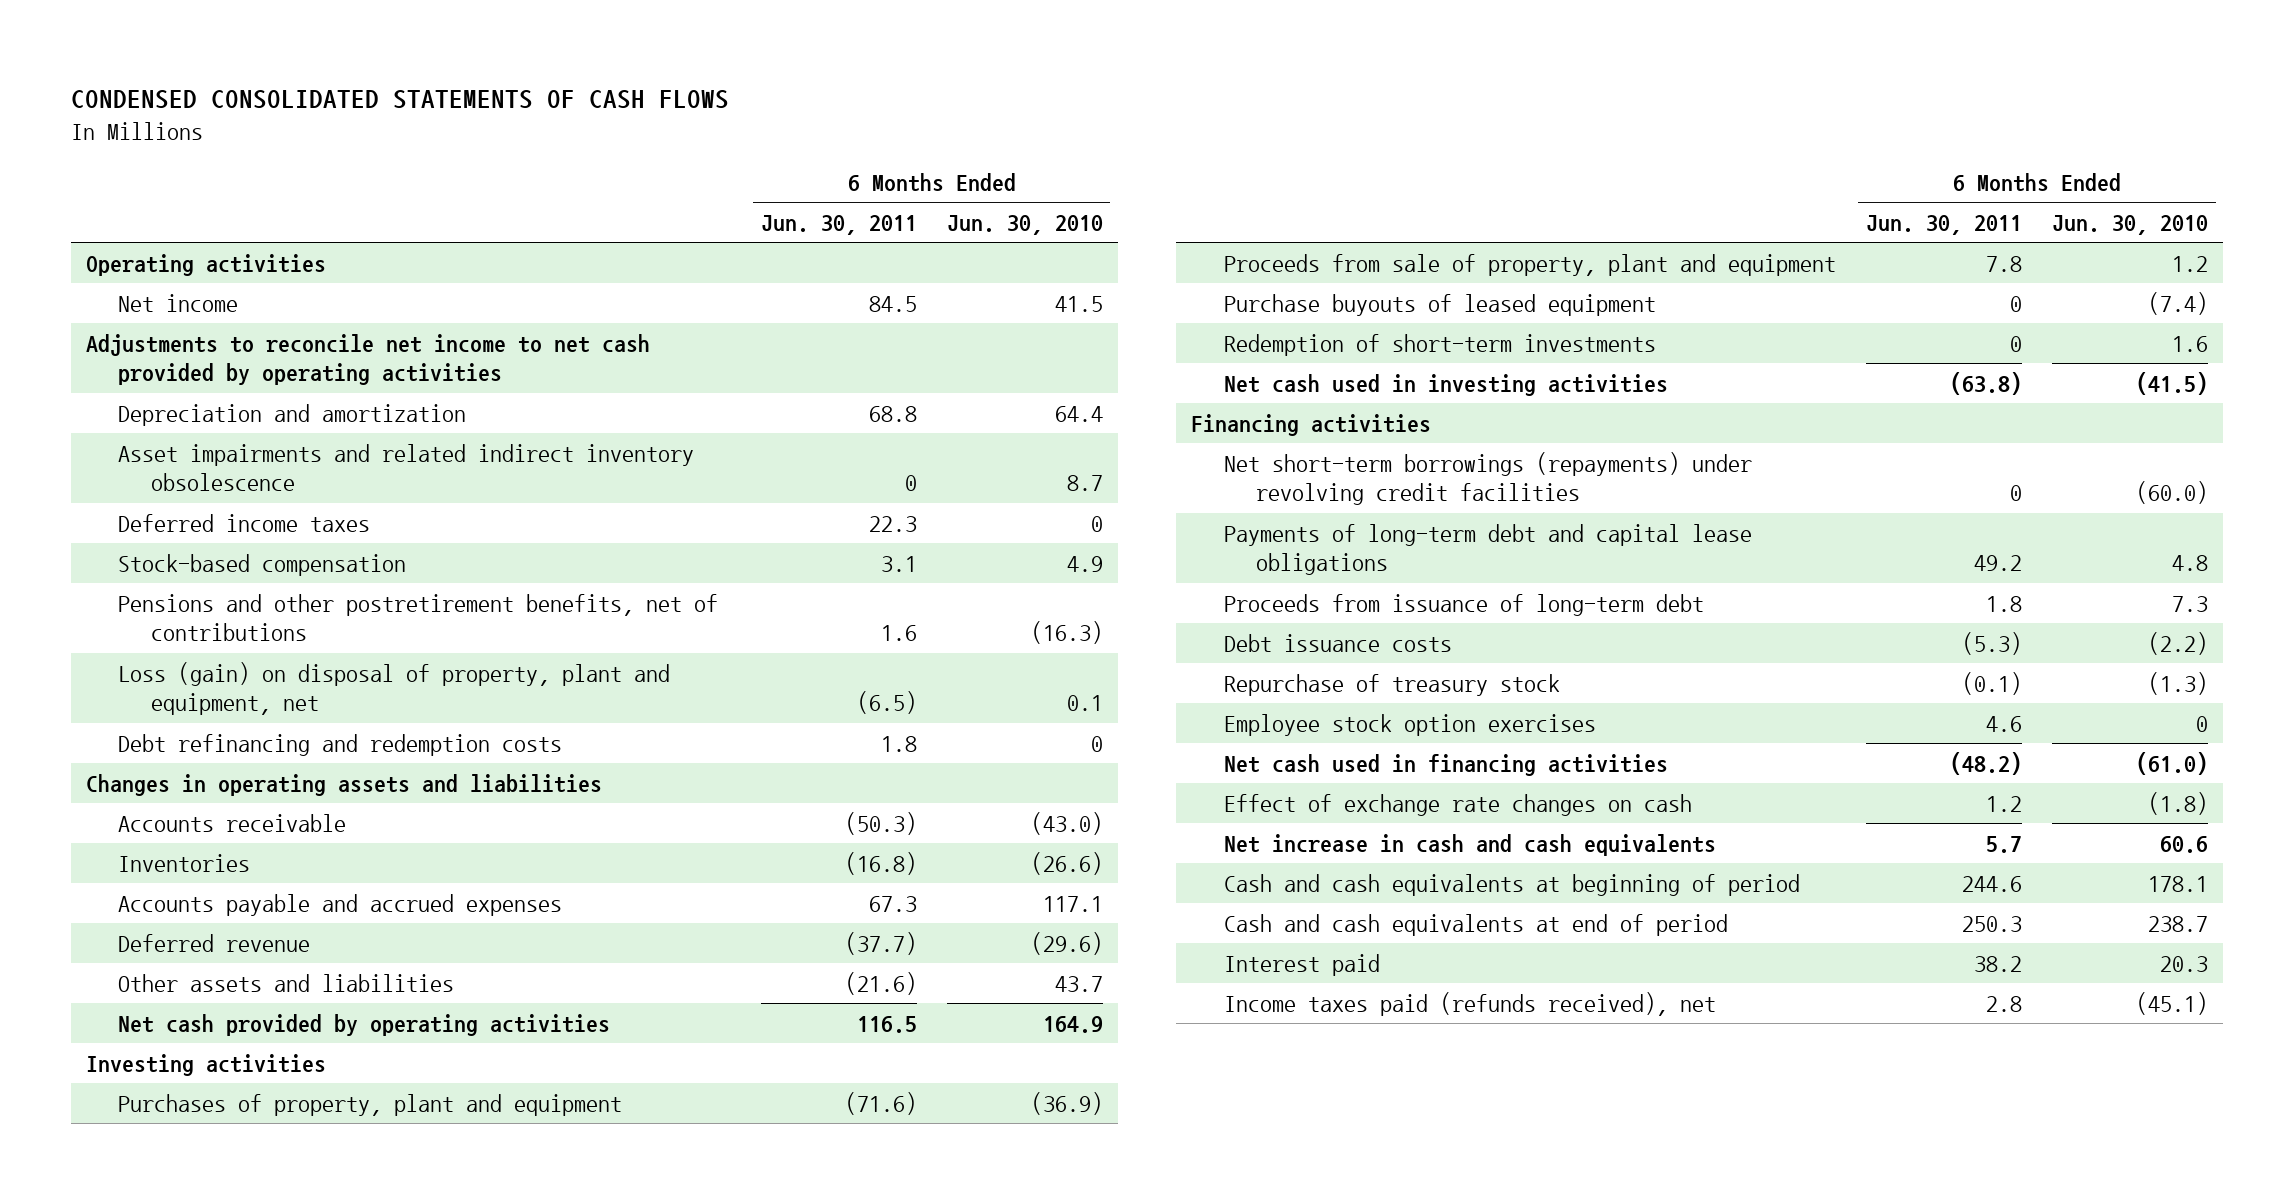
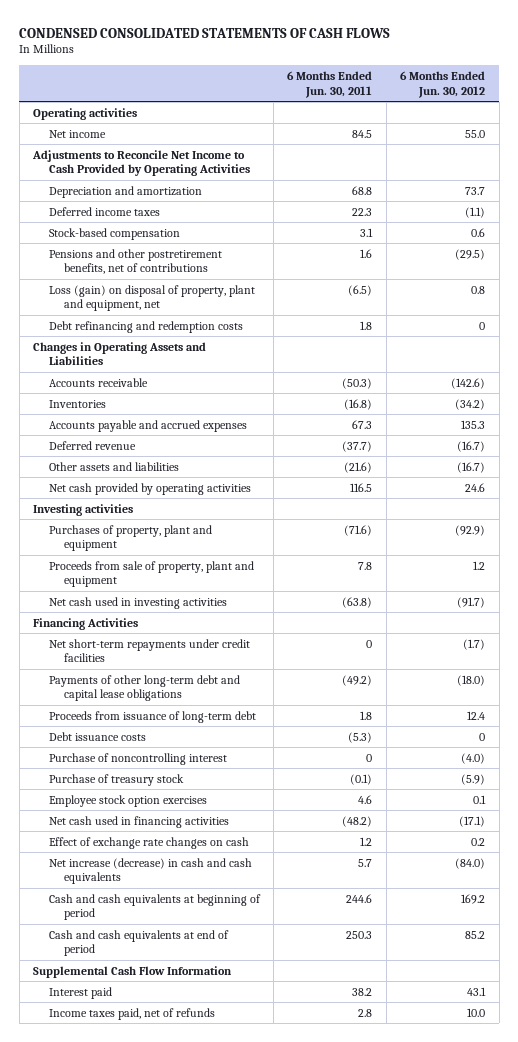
[946,214,1103,235] Jun. 30, 2010 -> none
none -> [400,70,486,98] 6 Months Ended Jun. 30, 2012
[86,333,651,386] Adjustments to reconcile net income to net cash provided by operating activities -> [32,149,250,177] Adjustments to Reconcile Net Income to Cash Provided by Operating Activities
[118,443,695,492] Asset impairments and related indirect inventory obsolescence -> none
[86,773,603,796] Changes in operating assets and liabilities -> [33,341,207,366] Changes in Operating Assets and Liabilities
[1223,293,1656,316] Purchase buyouts of leased equipment -> none
[1223,333,1656,356] Redemption of short-term investments -> none
[1191,413,1432,436] Financing activities -> [33,617,139,630] Financing Activities
[1223,451,1752,506] Net short-term borrowings (repayments) under revolving credit facilities -> [48,638,250,663] Net short-term repayments under credit facilities
[1223,523,1752,576] Payments of long-term debt and capital lease obligations -> [48,674,240,702] Payments of other long-term debt and capital lease obligations
[1973,555,2022,572] 49.2 -> [342,674,373,686] (49.2)
none -> [48,752,227,765] Purchase of noncontrolling interest
[1223,673,1560,696] Repurchase of treasury stock -> [48,773,184,786] Purchase of treasury stock
[1223,833,1716,856] Net increase in cash and cash equivalents -> [48,857,252,885] Net increase (decrease) in cash and cash equivalents
none -> [33,965,233,978] Supplemental Cash Flow Information
[1223,991,1716,1016] Income taxes paid (refunds received), net -> [48,1007,215,1020] Income taxes paid, net of refunds

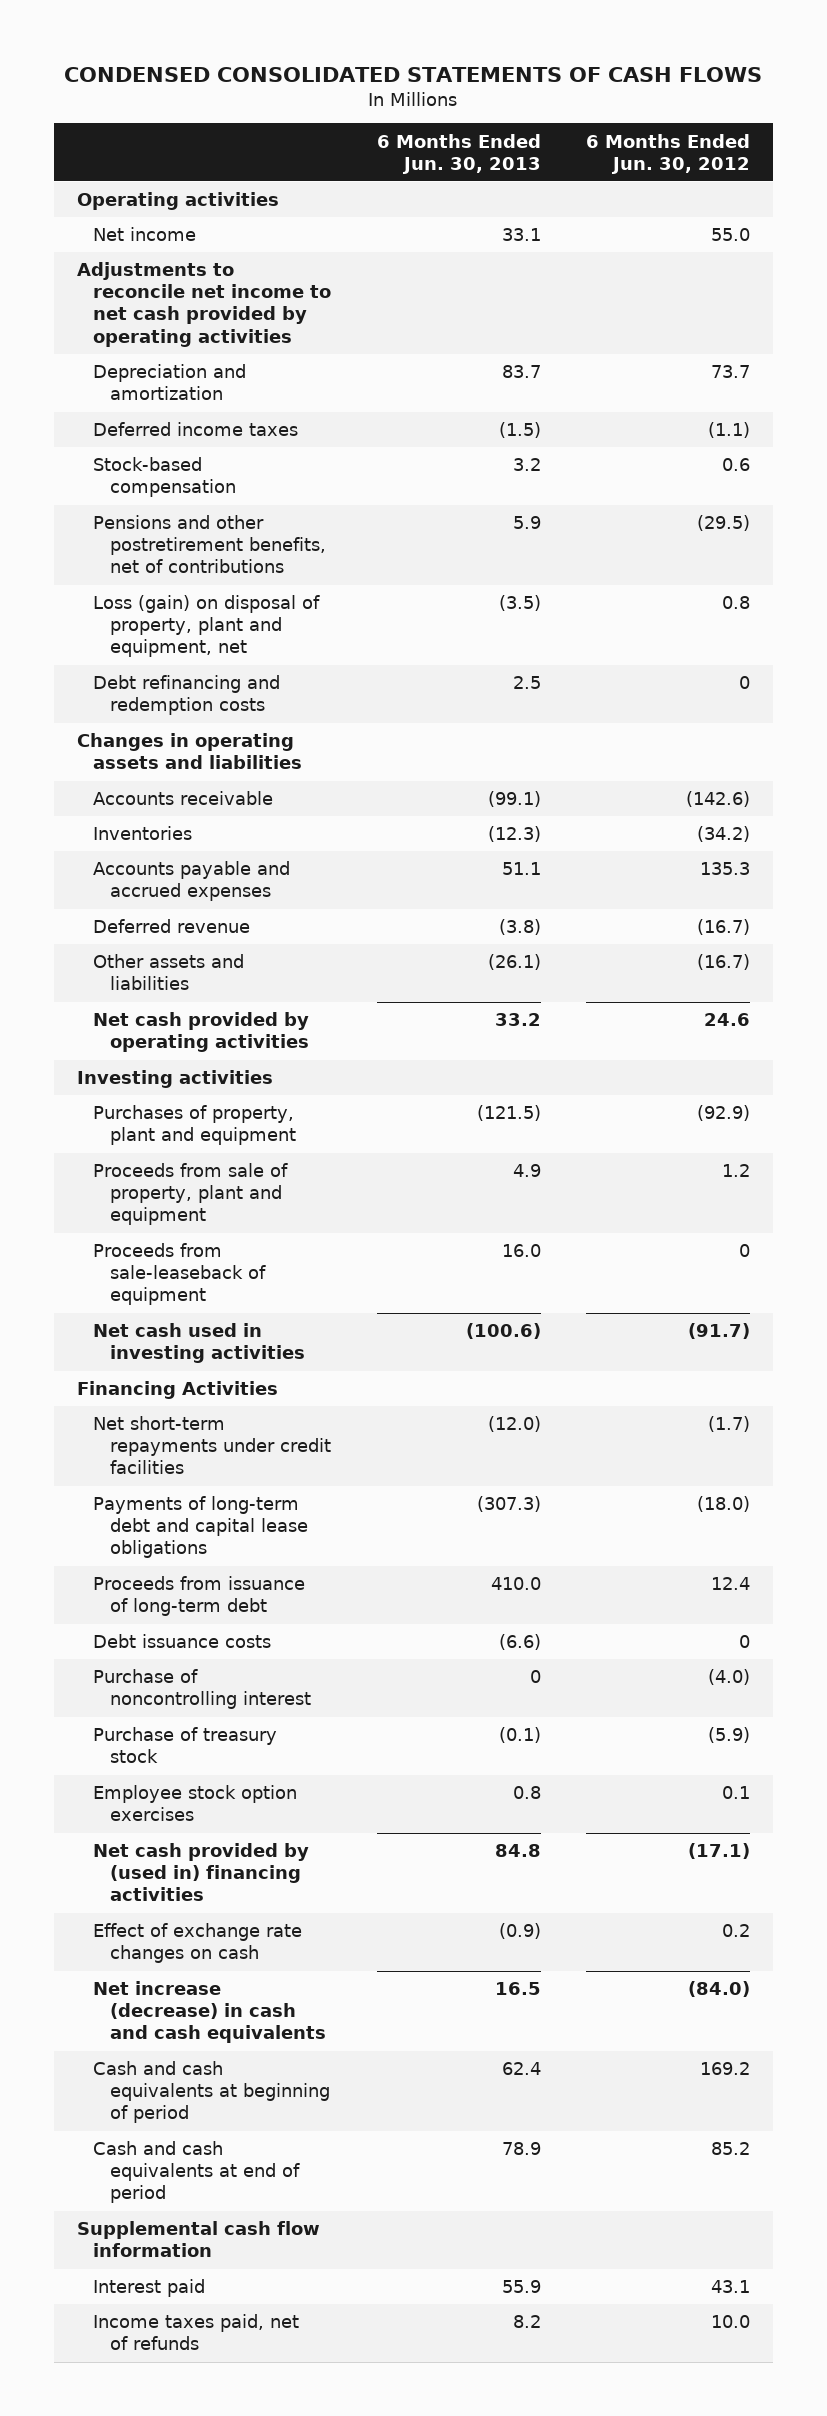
[287,70,373,98] 6 Months Ended Jun. 30, 2011 -> none
none -> [376,133,541,174] 6 Months Ended Jun. 30, 2013
[32,149,250,177] Adjustments to Reconcile Net Income to Cash Provided by Operating Activities -> [76,262,332,347] Adjustments to reconcile net income to net cash provided by operating activities
[33,341,207,366] Changes in Operating Assets and Liabilities -> [76,733,303,770] Changes in operating assets and liabilities
none -> [93,1243,267,1306] Proceeds from sale-leaseback of equipment
[48,674,240,702] Payments of other long-term debt and capital lease obligations -> [93,1496,309,1559] Payments of long-term debt and capital lease obligations
[48,815,229,828] Net cash used in financing activities -> [93,1843,310,1902] Net cash provided by (used in) financing activities
[33,965,233,978] Supplemental Cash Flow Information -> [76,2221,320,2258] Supplemental cash flow information

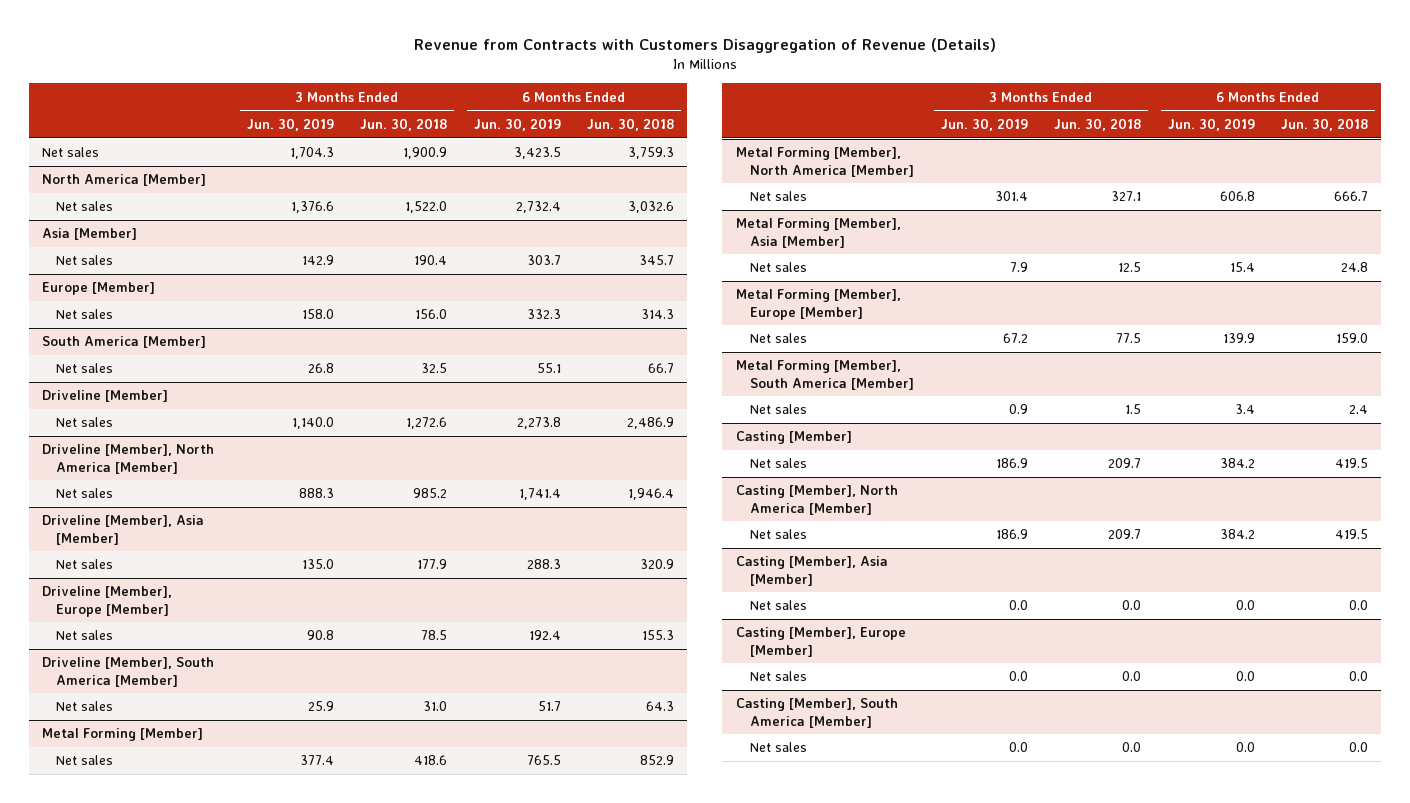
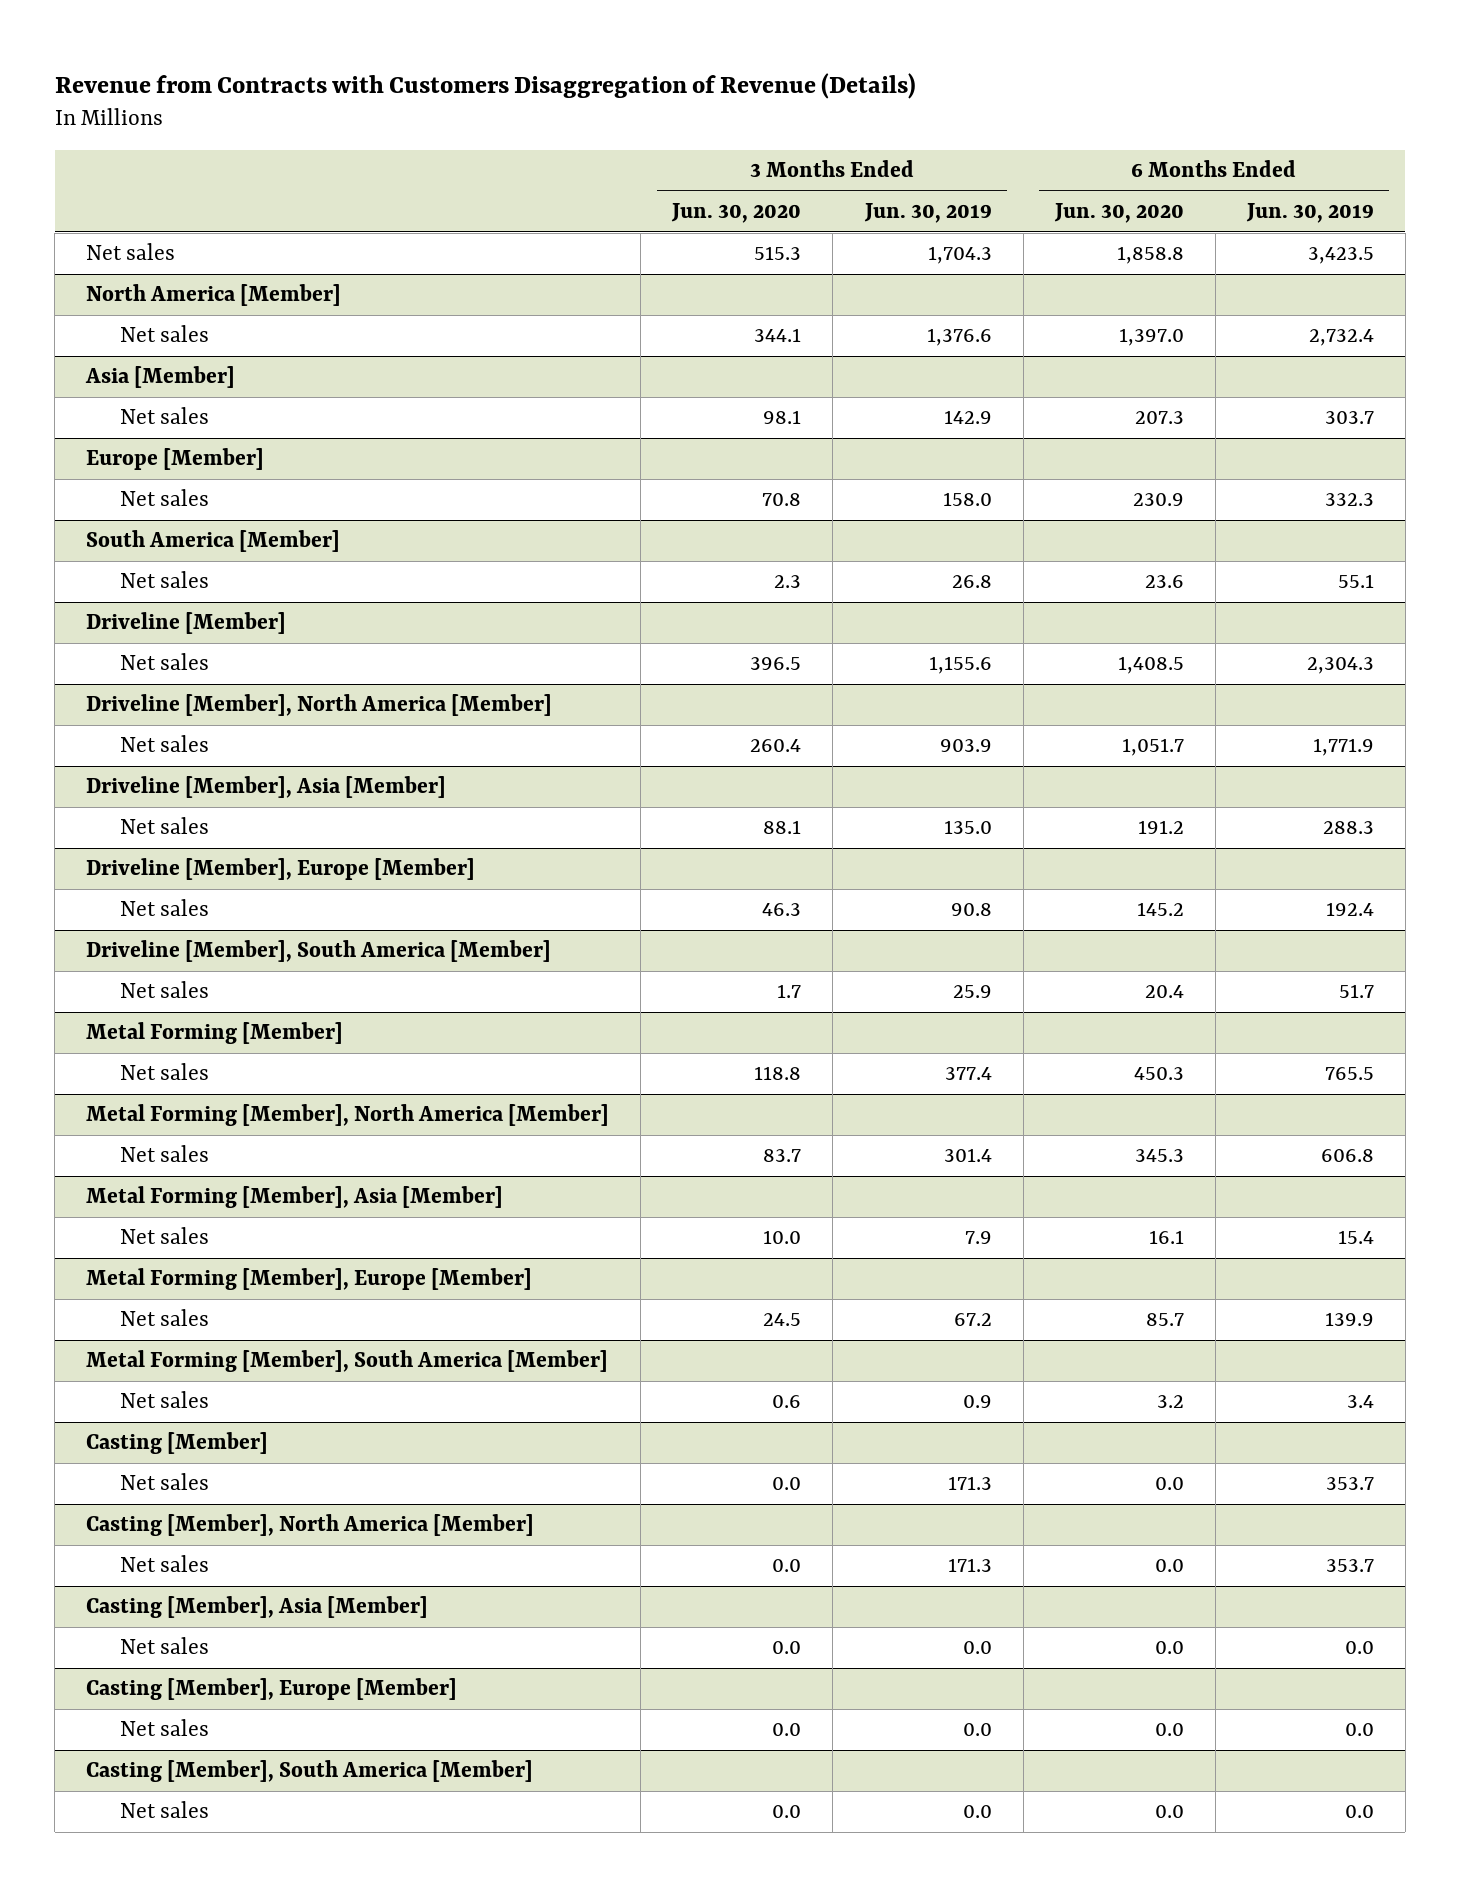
[360,117,448,131] Jun. 30, 2018 -> none
[587,117,675,131] Jun. 30, 2018 -> none
none -> [671,203,802,224] Jun. 30, 2020
none -> [1053,203,1184,224] Jun. 30, 2020
[291,417,334,430] 1,140.0 -> [928,656,992,675] 1,155.6
[516,417,561,430] 2,273.8 -> [1306,657,1374,675] 2,304.3
[298,488,334,499] 888.3 -> [939,739,992,753] 903.9
[518,488,561,501] 1,741.4 -> [1312,738,1374,757] 1,771.9
[995,458,1028,469] 186.9 -> [947,1476,992,1491] 171.3
[1219,458,1255,469] 384.2 -> [1325,1477,1374,1491] 353.7
[995,529,1028,540] 186.9 -> [947,1558,992,1573] 171.3
[1219,529,1255,540] 384.2 -> [1325,1559,1374,1573] 353.7

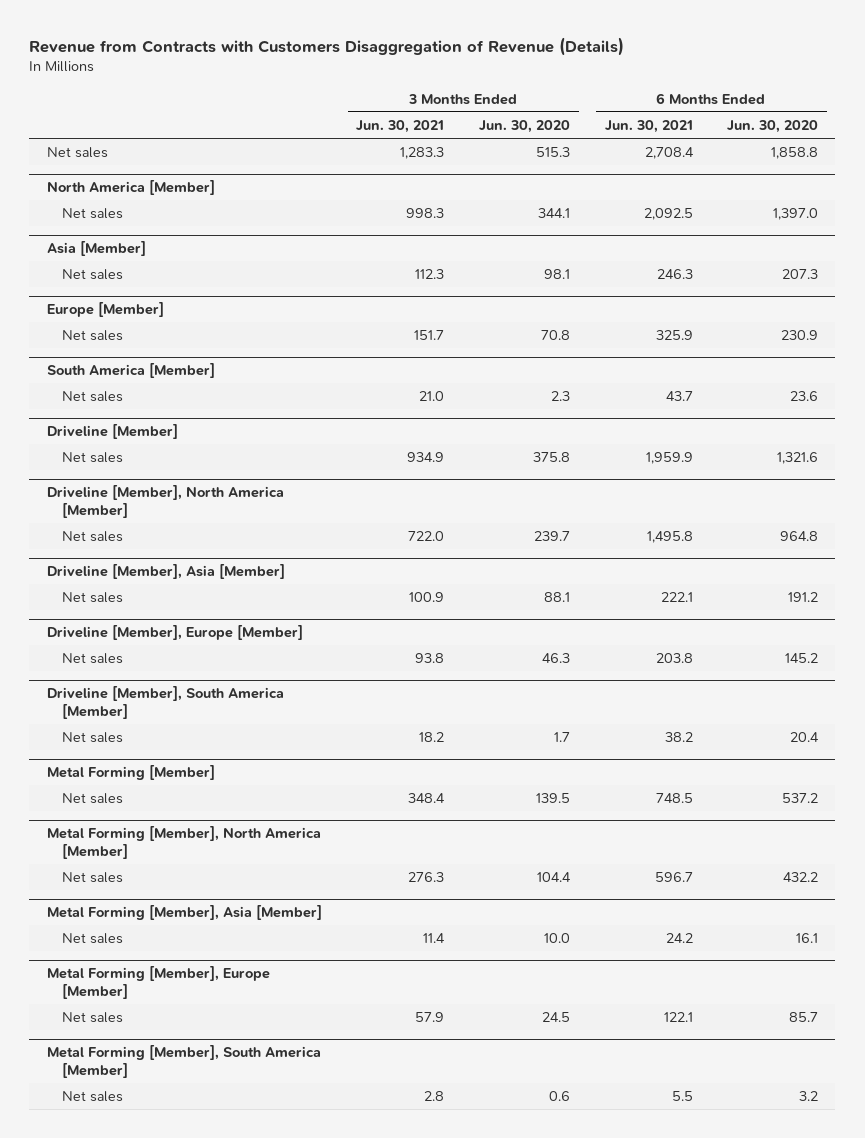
[863,203,992,224] Jun. 30, 2019 -> none
[1245,203,1374,224] Jun. 30, 2019 -> none
none -> [356,119,445,133] Jun. 30, 2021
none -> [604,119,693,133] Jun. 30, 2021
[750,657,802,671] 396.5 -> [532,452,570,463] 375.8
[1117,656,1184,675] 1,408.5 -> [777,452,819,465] 1,321.6
[750,739,802,753] 260.4 -> [533,531,570,542] 239.7
[1121,738,1184,757] 1,051.7 -> [780,531,819,542] 964.8
[754,1066,802,1081] 118.8 -> [535,793,570,804] 139.5
[1133,1067,1184,1081] 450.3 -> [782,793,819,804] 537.2
[763,1149,802,1163] 83.7 -> [536,872,571,883] 104.4
[1134,1149,1184,1163] 345.3 -> [783,872,819,883] 432.2
[86,1432,269,1455] Casting [Member] -> none
[120,1473,210,1491] Net sales -> none
[86,1514,535,1537] Casting [Member], North America [Member] -> none
[120,1555,210,1573] Net sales -> none
[86,1596,429,1619] Casting [Member], Asia [Member] -> none
[120,1637,210,1655] Net sales -> none
[86,1678,458,1701] Casting [Member], Europe [Member] -> none
[120,1719,210,1737] Net sales -> none
[86,1760,534,1783] Casting [Member], South America [Member] -> none
[120,1801,210,1819] Net sales -> none

